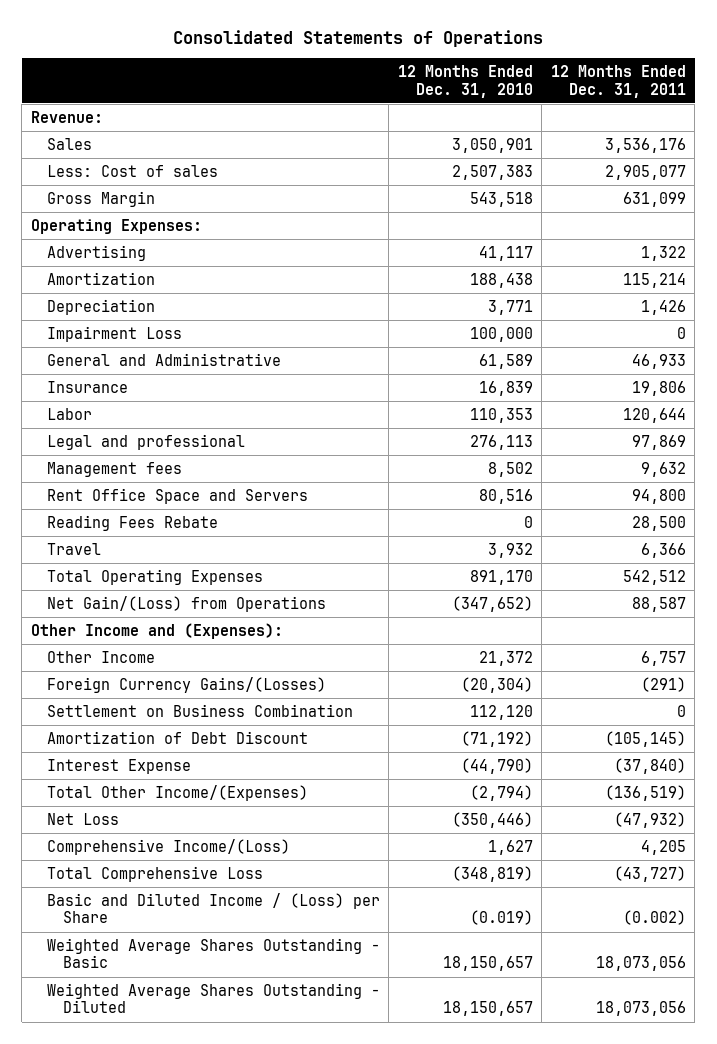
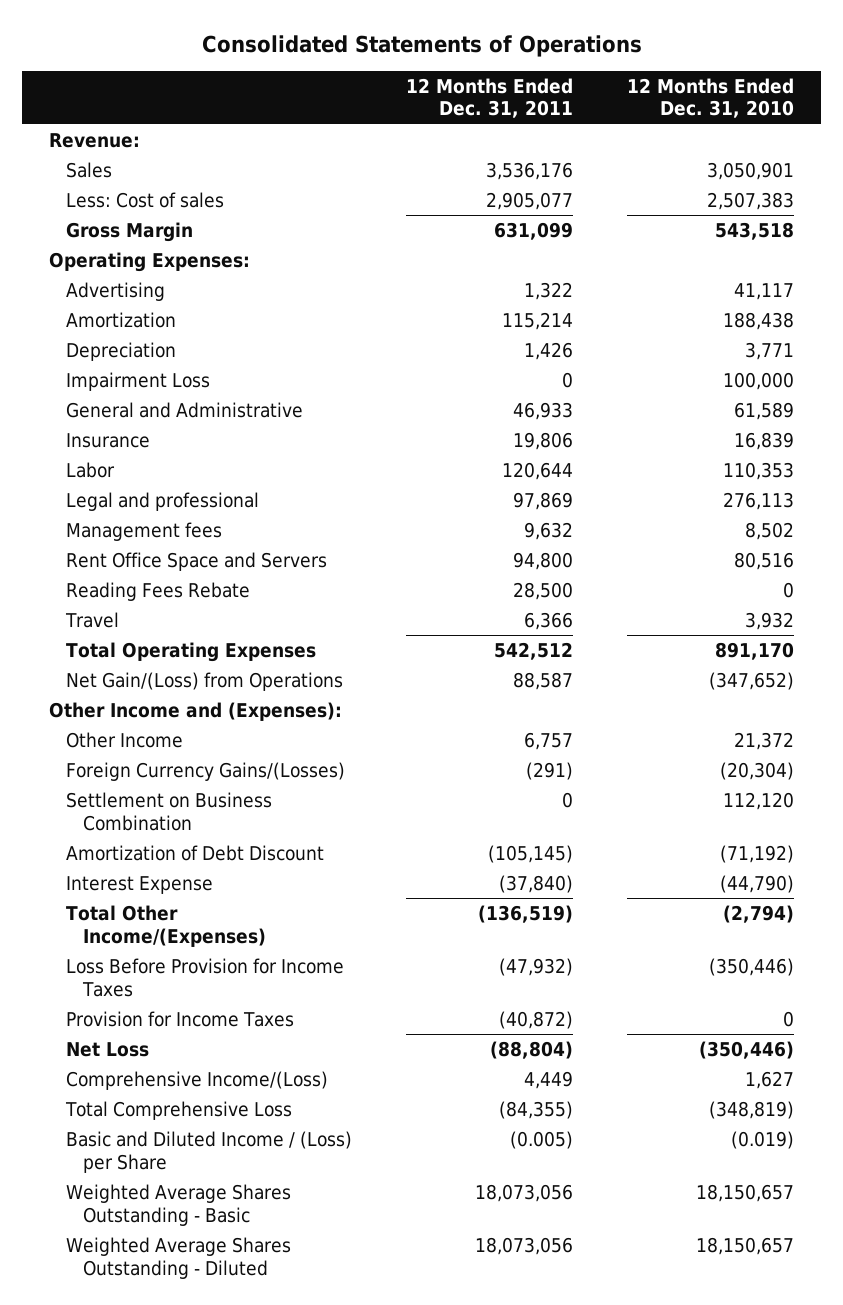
none -> [66,958,345,997] Loss Before Provision for Income Taxes
none -> [66,1011,295,1028] Provision for Income Taxes
[613,811,686,828] (47,932) -> [489,1041,573,1060] (88,804)
[640,839,686,855] 4,205 -> [523,1071,573,1090] 4,449
[613,865,686,882] (43,727) -> [498,1101,573,1120] (84,355)
[622,910,686,926] (0.002) -> [509,1131,573,1150] (0.005)

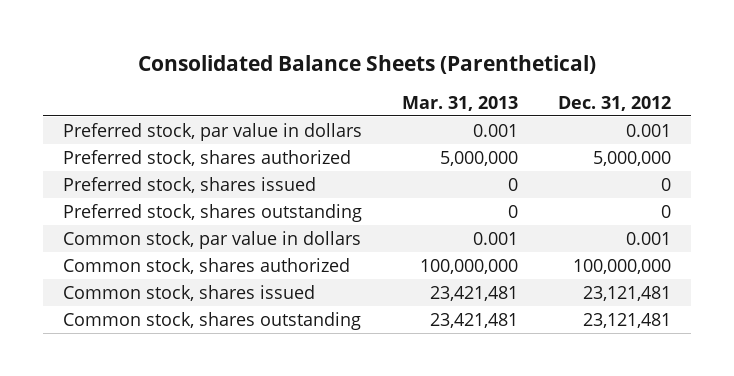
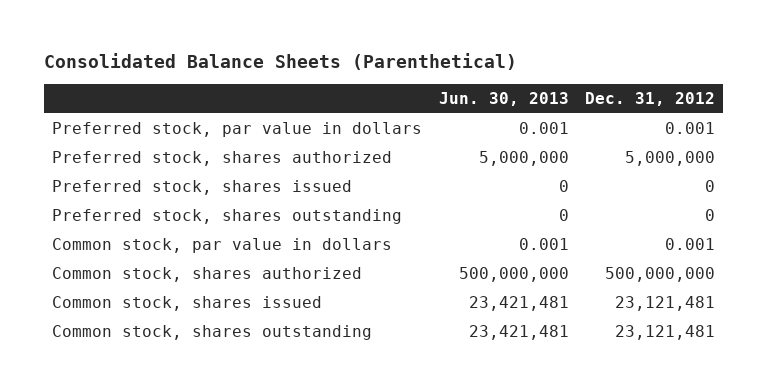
[401,95,518,111] Mar. 31, 2013 -> none
none -> [438,92,569,107] Jun. 30, 2013
[572,258,671,274] 100,000,000 -> [605,266,716,282] 500,000,000

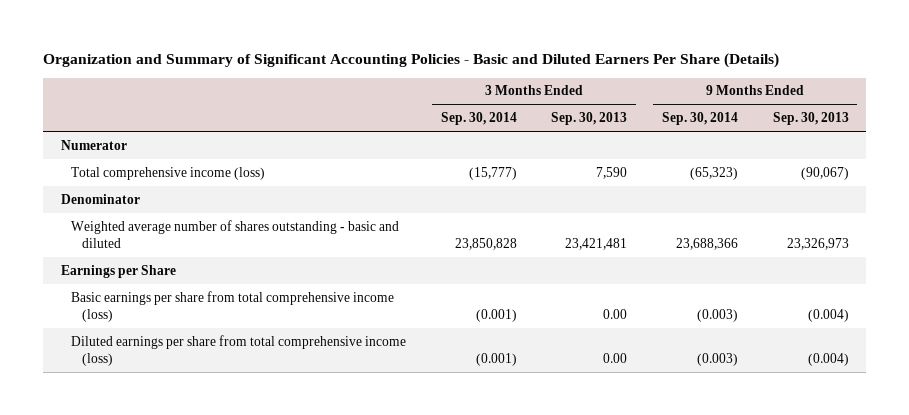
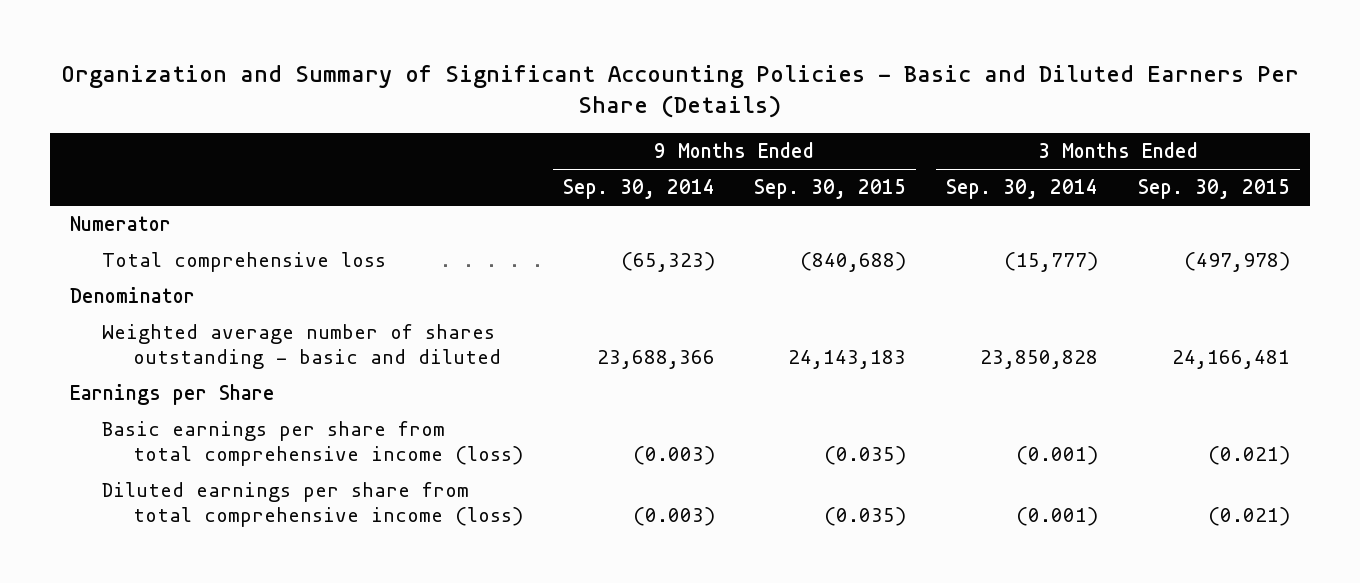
[551,112,628,126] Sep. 30, 2013 -> none
[772,112,849,126] Sep. 30, 2013 -> none
none -> [754,179,907,200] Sep. 30, 2015
none -> [1137,179,1290,200] Sep. 30, 2015
[71,166,266,180] Total comprehensive income (loss) -> [101,251,386,272] Total comprehensive loss

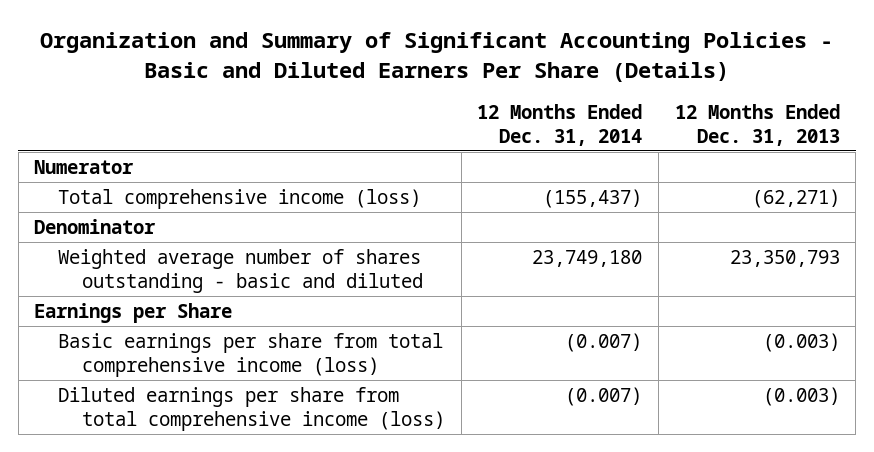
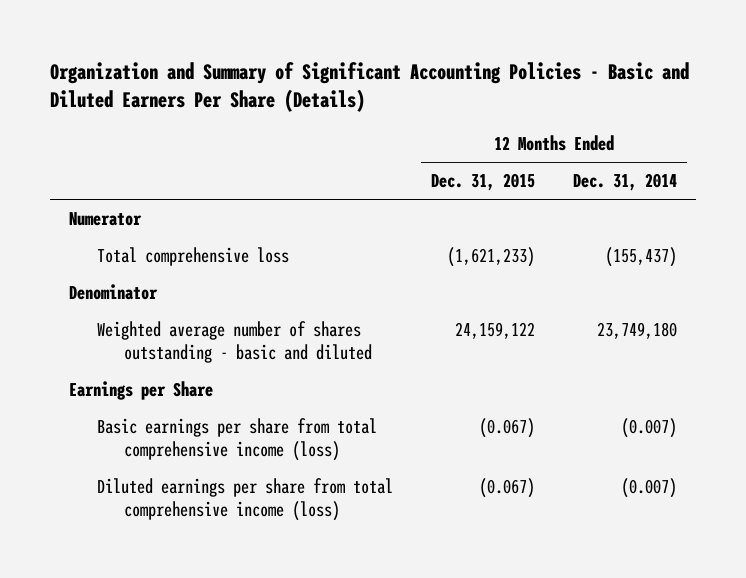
[674,103,840,146] 12 Months Ended Dec. 31, 2013 -> none
none -> [430,173,535,192] Dec. 31, 2015
[58,188,422,209] Total comprehensive income (loss) -> [96,246,289,266] Total comprehensive loss

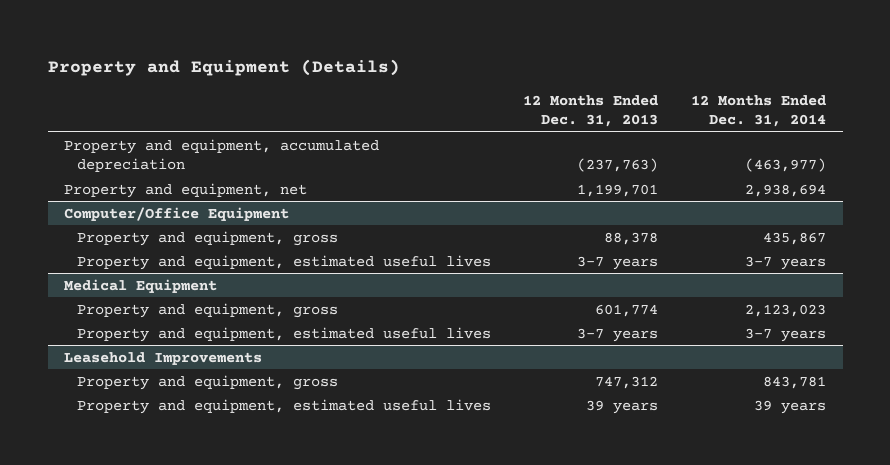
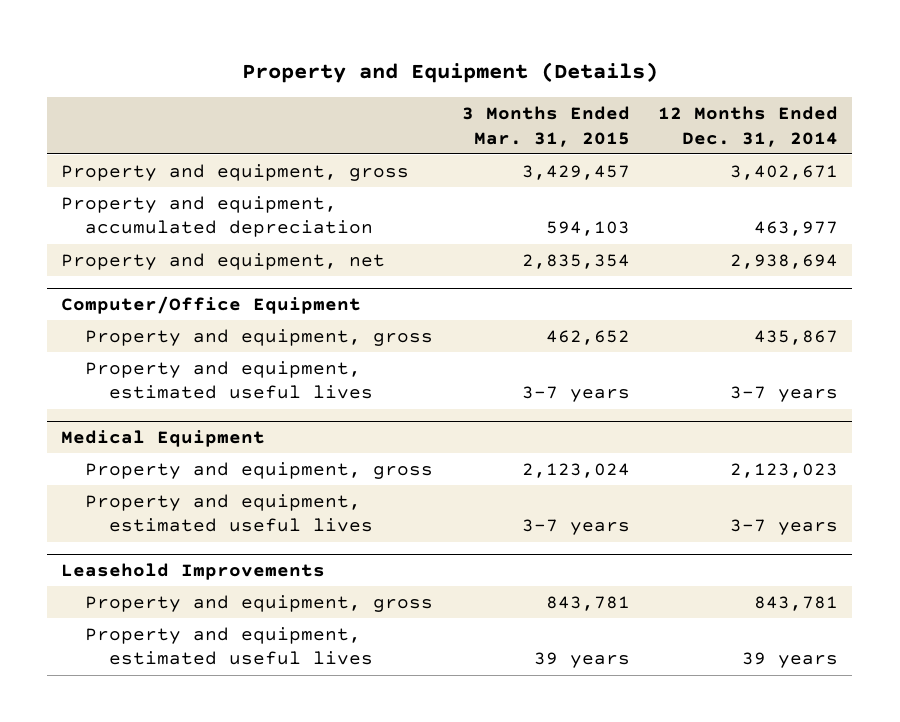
[523,94,659,128] 12 Months Ended Dec. 31, 2013 -> none
none -> [461,106,630,147] 3 Months Ended Mar. 31, 2015
none -> [61,163,410,181] Property and equipment, gross
[745,158,827,173] (463,977) -> [754,221,839,237] 463,977

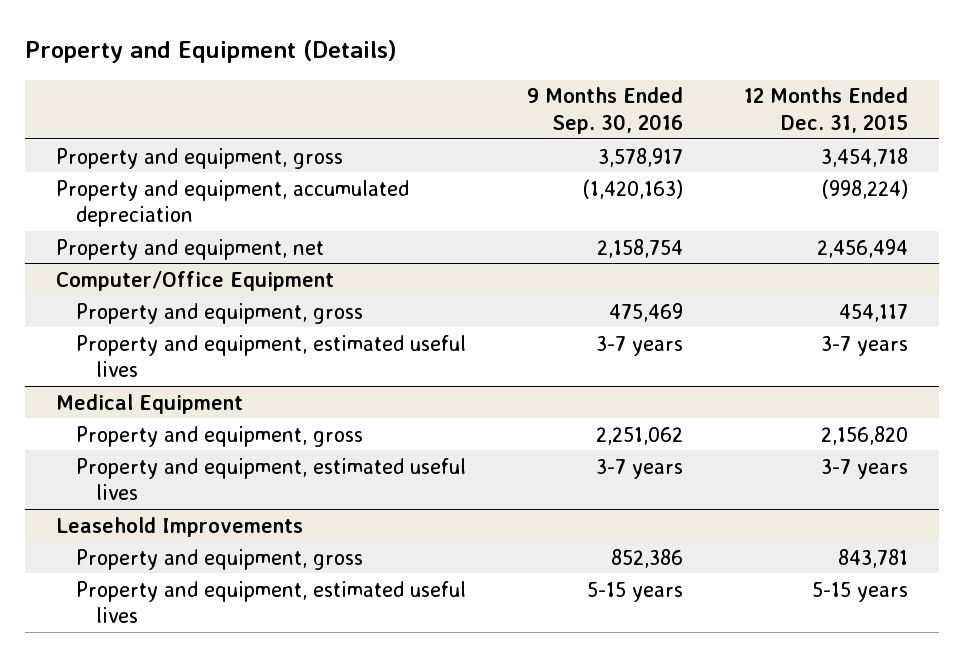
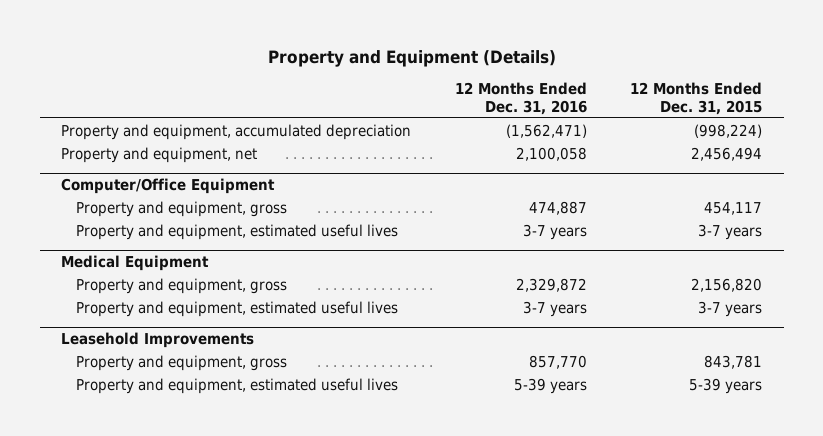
[526,87,683,134] 9 Months Ended Sep. 30, 2016 -> none
none -> [454,82,587,115] 12 Months Ended Dec. 31, 2016
[55,147,343,169] Property and equipment, gross -> none
[812,581,909,602] 5-15 years -> [689,377,763,394] 5-39 years

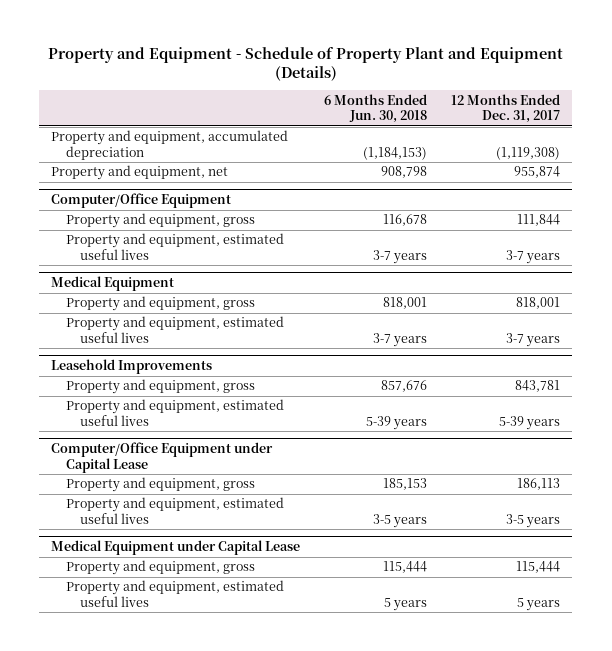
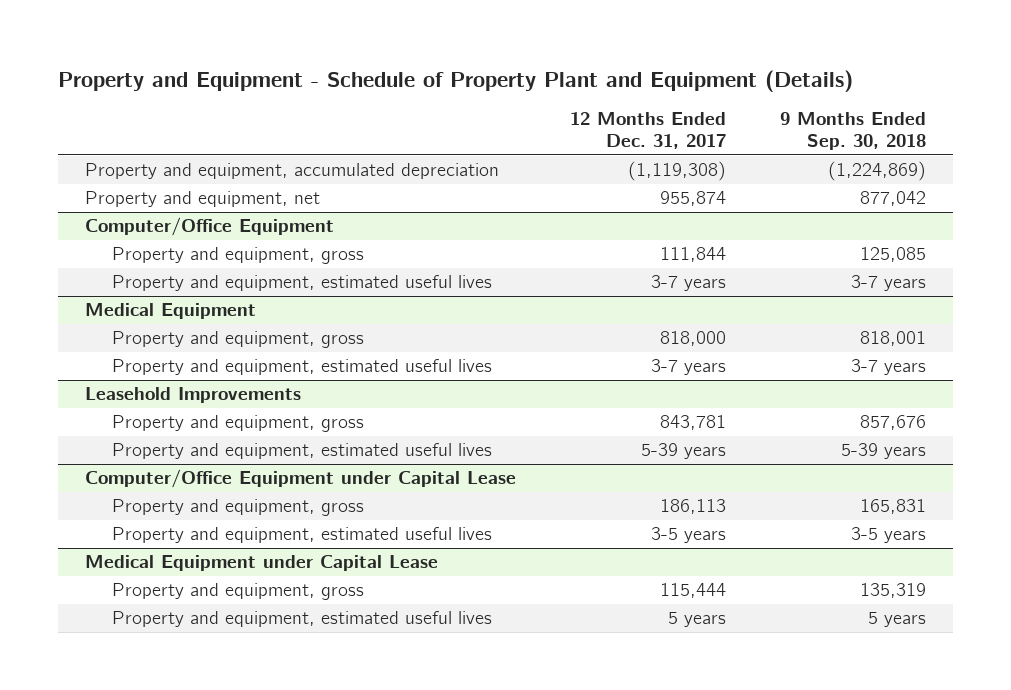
[324,93,428,124] 6 Months Ended Jun. 30, 2018 -> none
none -> [779,112,926,151] 9 Months Ended Sep. 30, 2018
[516,297,561,310] 818,001 -> [659,331,726,347] 818,000

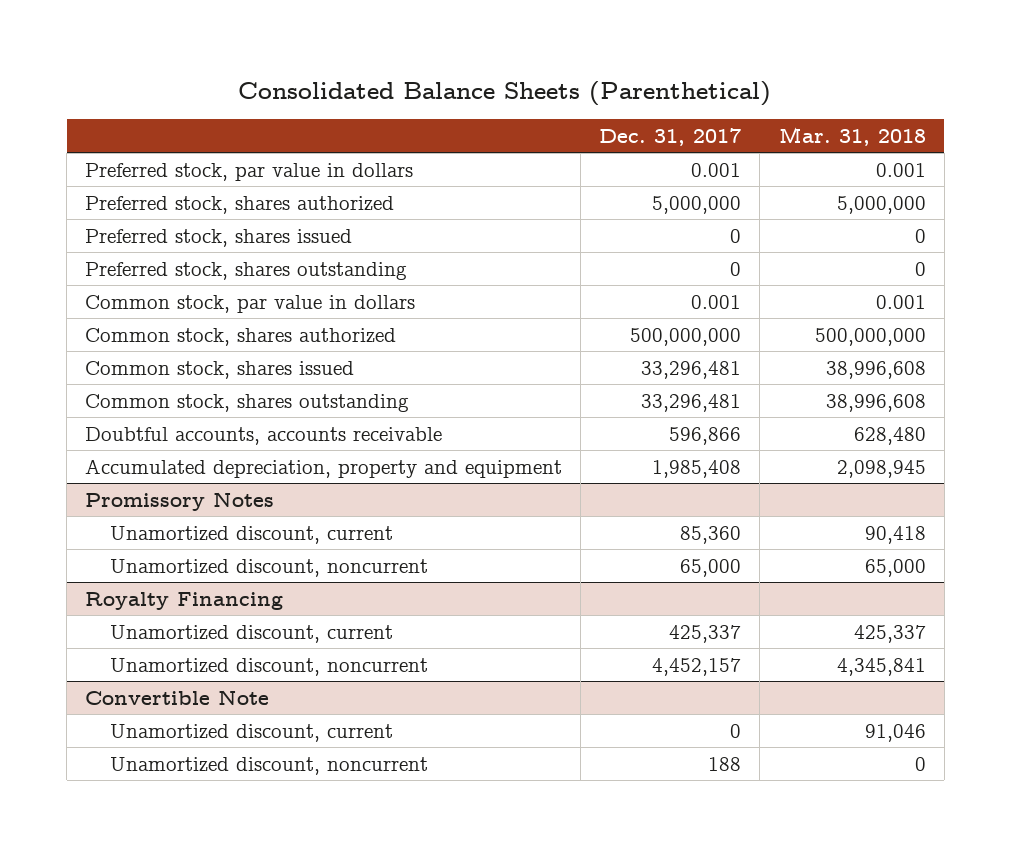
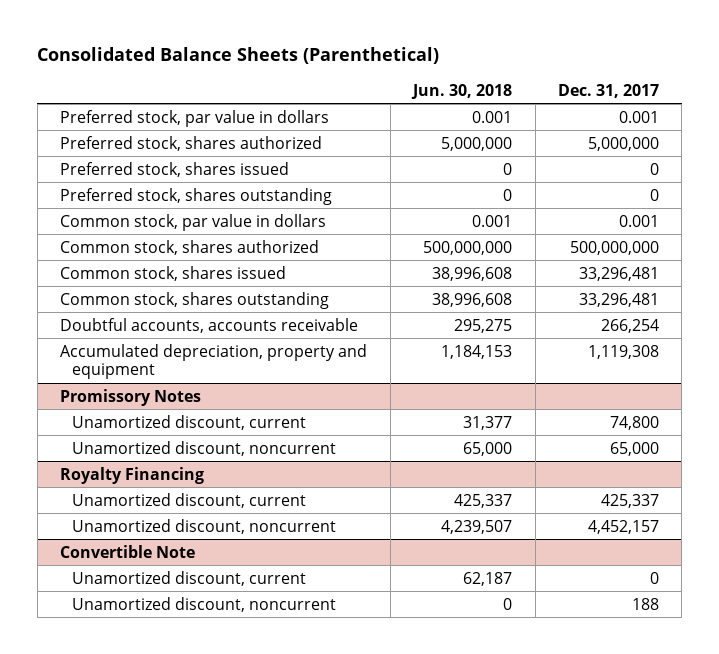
[778,126,926,146] Mar. 31, 2018 -> none
none -> [411,83,513,99] Jun. 30, 2018
[669,426,742,445] 596,866 -> [600,318,659,333] 266,254
[652,459,742,478] 1,985,408 -> [587,344,659,359] 1,119,308
[680,525,742,544] 85,360 -> [609,415,659,430] 74,800

